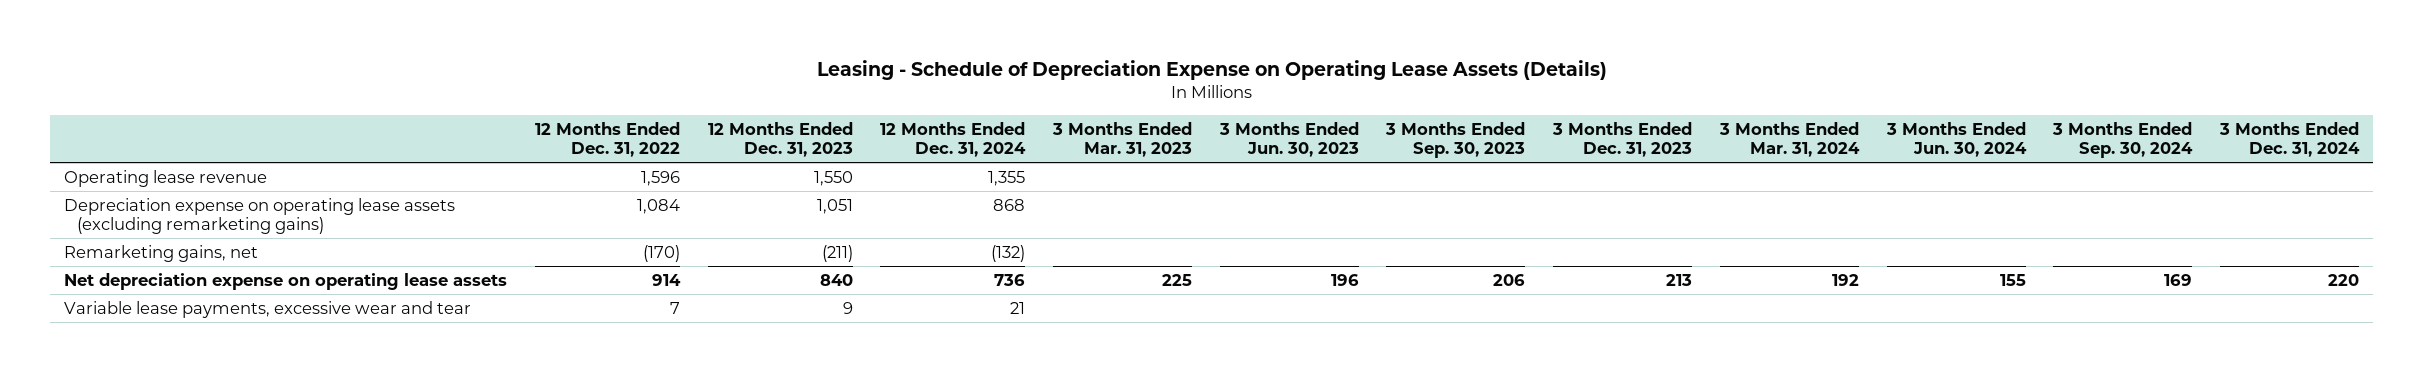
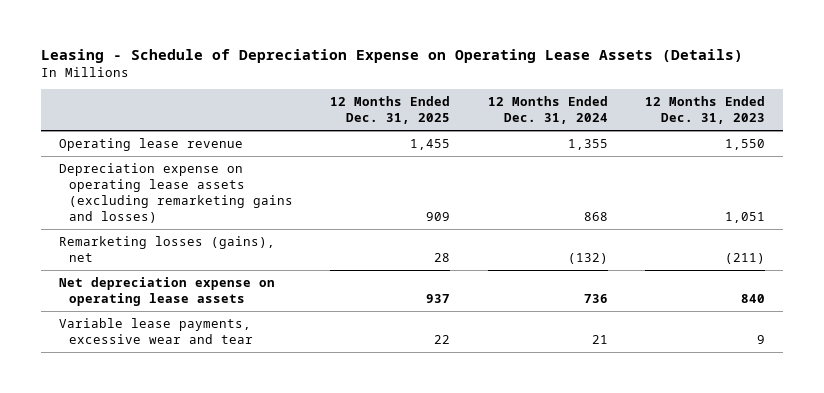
[534,121,680,158] 12 Months Ended Dec. 31, 2022 -> none
[1051,121,1192,158] 3 Months Ended Mar. 31, 2023 -> none
[1218,121,1359,158] 3 Months Ended Jun. 30, 2023 -> none
[1385,121,1526,159] 3 Months Ended Sep. 30, 2023 -> none
[1552,121,1693,158] 3 Months Ended Dec. 31, 2023 -> none
[1718,121,1860,158] 3 Months Ended Mar. 31, 2024 -> none
[1885,121,2027,158] 3 Months Ended Jun. 30, 2024 -> none
[2052,121,2194,159] 3 Months Ended Sep. 30, 2024 -> none
[2219,121,2361,158] 3 Months Ended Dec. 31, 2024 -> none
none -> [330,96,451,125] 12 Months Ended Dec. 31, 2025
[64,197,456,235] Depreciation expense on operating lease assets (excluding remarketing gains) -> [59,162,294,224] Depreciation expense on operating lease assets (excluding remarketing gains and losses)
[64,244,259,262] Remarketing gains, net -> [59,235,276,262] Remarketing losses (gains), net

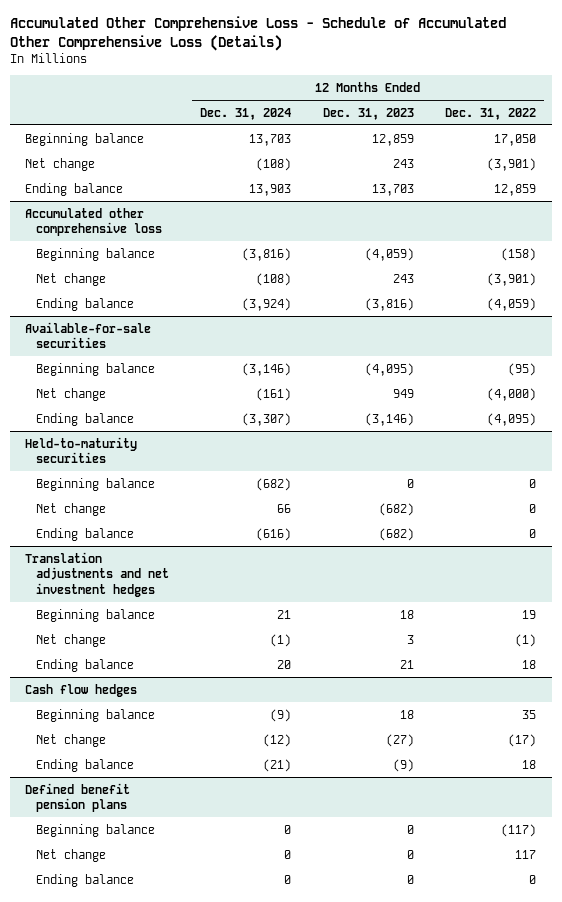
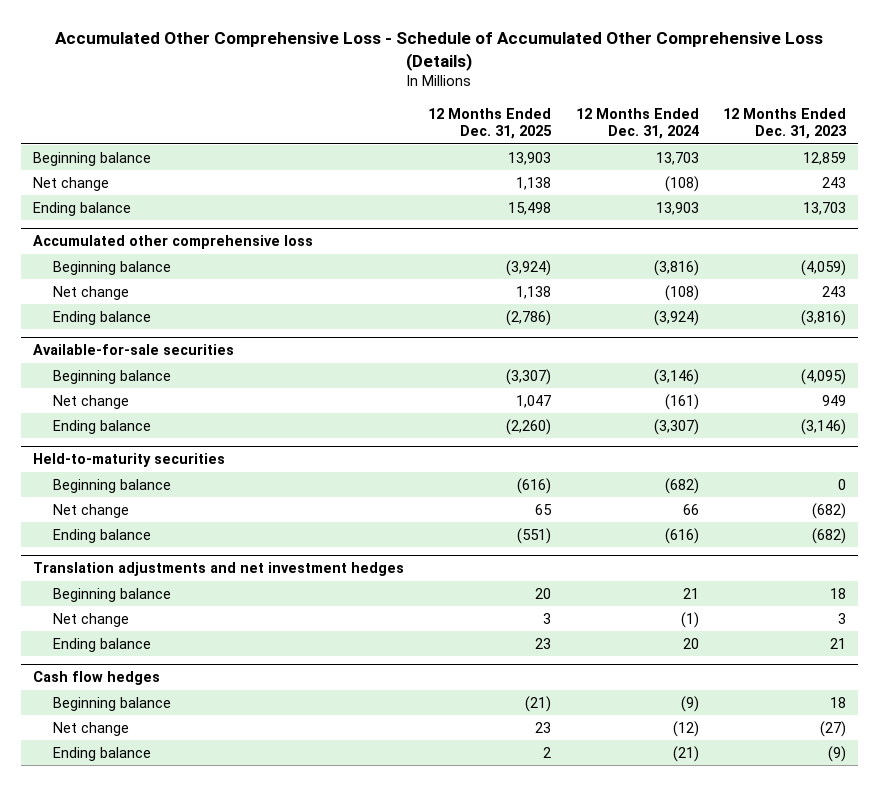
[445,107,537,120] Dec. 31, 2022 -> none
none -> [428,107,553,140] 12 Months Ended Dec. 31, 2025
[25,782,131,813] Defined benefit pension plans -> none
[35,823,155,837] Beginning balance -> none
[35,848,106,862] Net change -> none
[35,873,134,887] Ending balance -> none

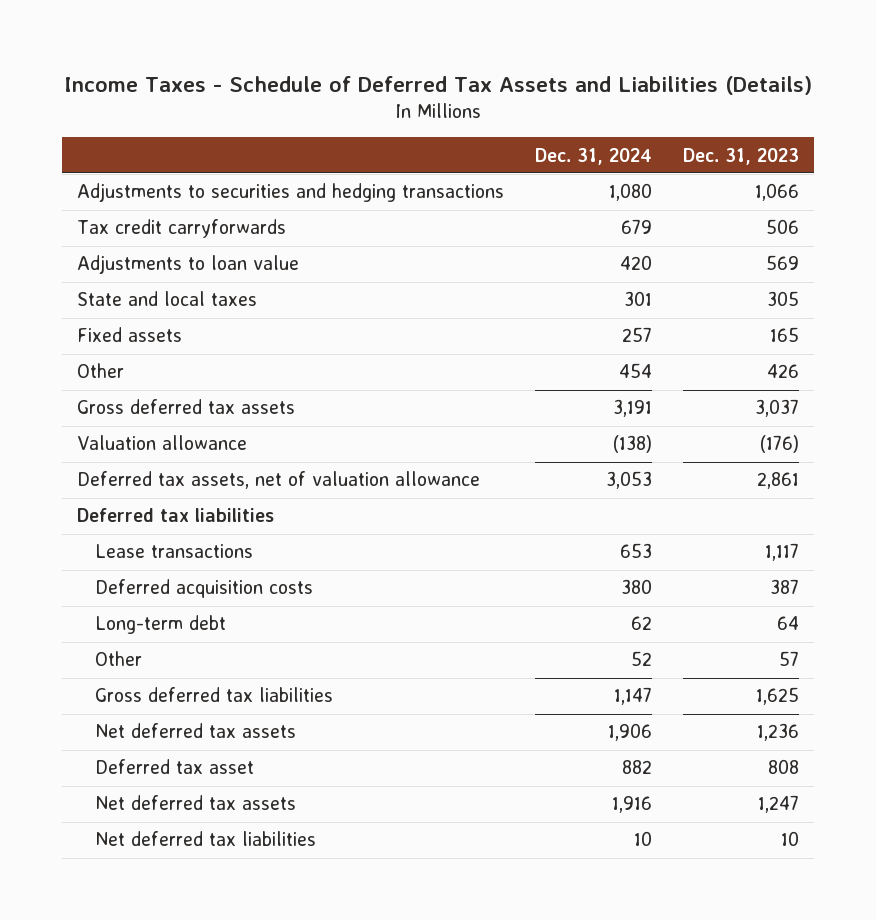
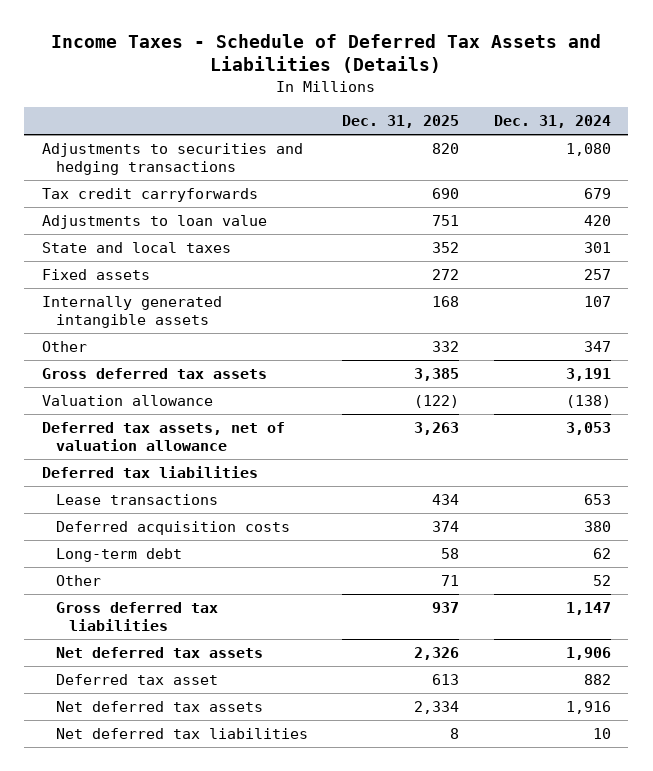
[682,147,799,165] Dec. 31, 2023 -> none
none -> [342,115,460,129] Dec. 31, 2025
none -> [41,296,222,329] Internally generated intangible assets
[618,363,652,379] 454 -> [584,341,612,353] 347

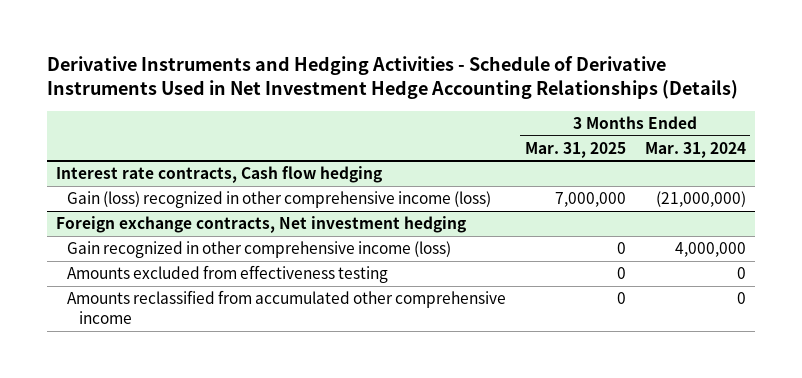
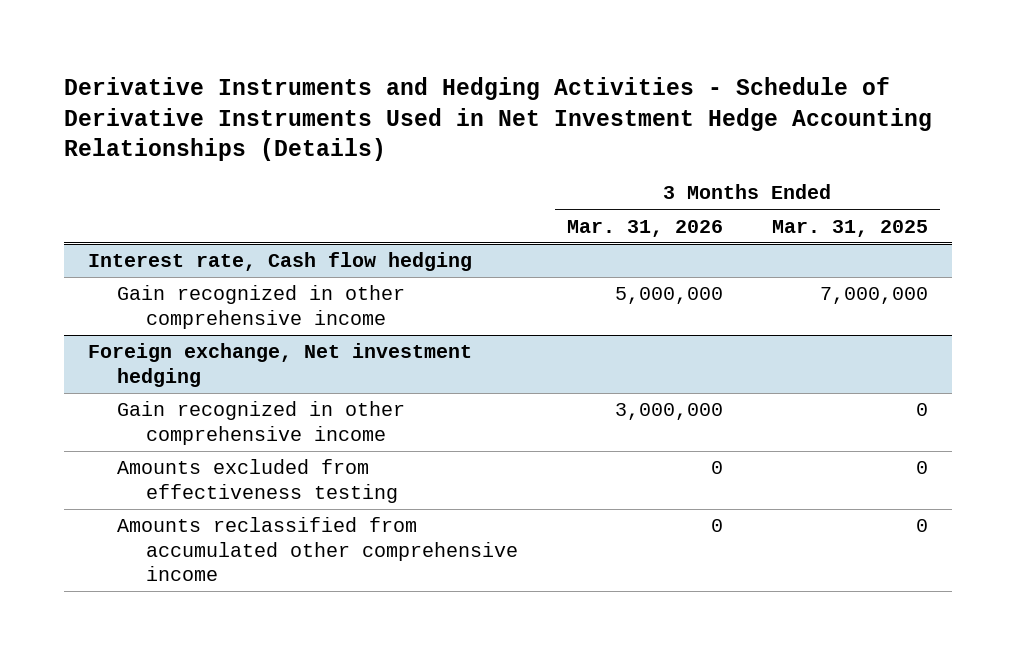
[644,141,746,158] Mar. 31, 2024 -> none
none -> [566,219,723,237] Mar. 31, 2026
[56,166,383,184] Interest rate contracts, Cash flow hedging -> [88,252,473,272] Interest rate, Cash flow hedging
[67,191,492,209] Gain (loss) recognized in other comprehensive income (loss) -> [117,285,406,329] Gain recognized in other comprehensive income
[56,216,467,234] Foreign exchange contracts, Net investment hedging -> [88,343,473,387] Foreign exchange, Net investment hedging
[67,241,452,259] Gain recognized in other comprehensive income (loss) -> [117,401,406,445] Gain recognized in other comprehensive income

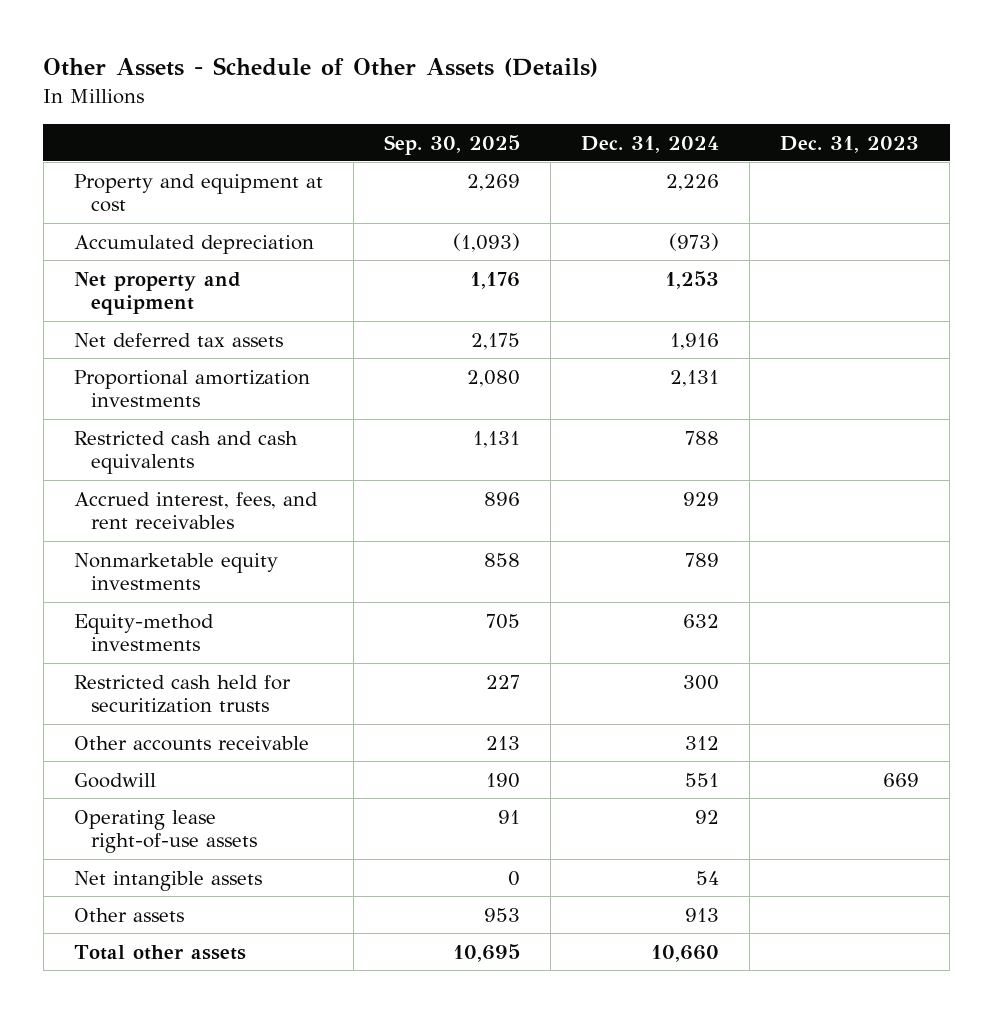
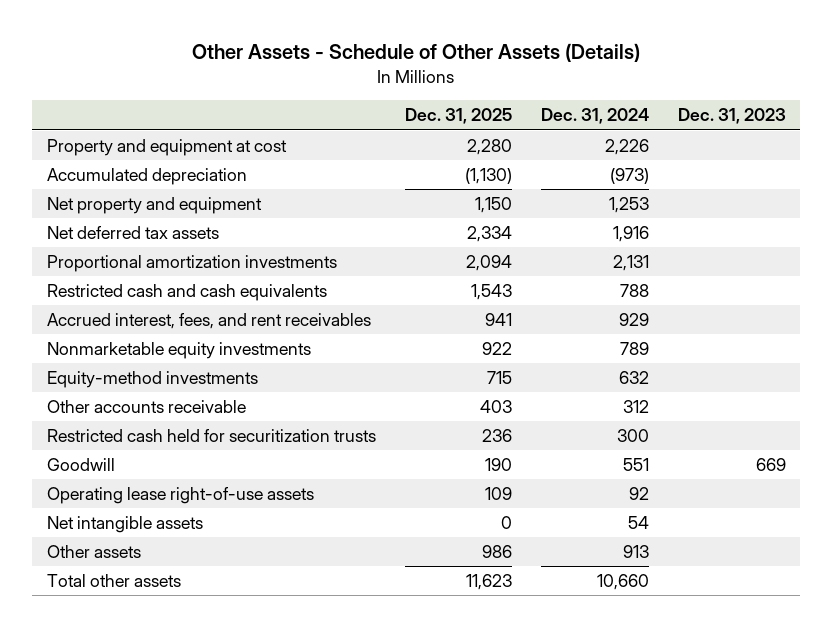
[383,134,520,155] Sep. 30, 2025 -> none
none -> [404,108,512,125] Dec. 31, 2025
[73,674,291,714] Restricted cash held for securitization trusts -> [46,429,376,443] Restricted cash held for securitization trusts

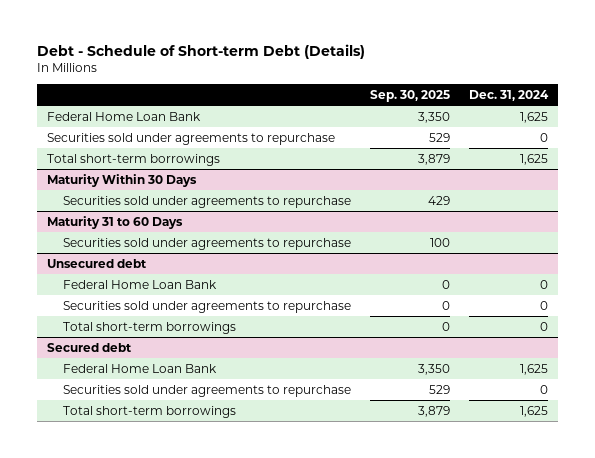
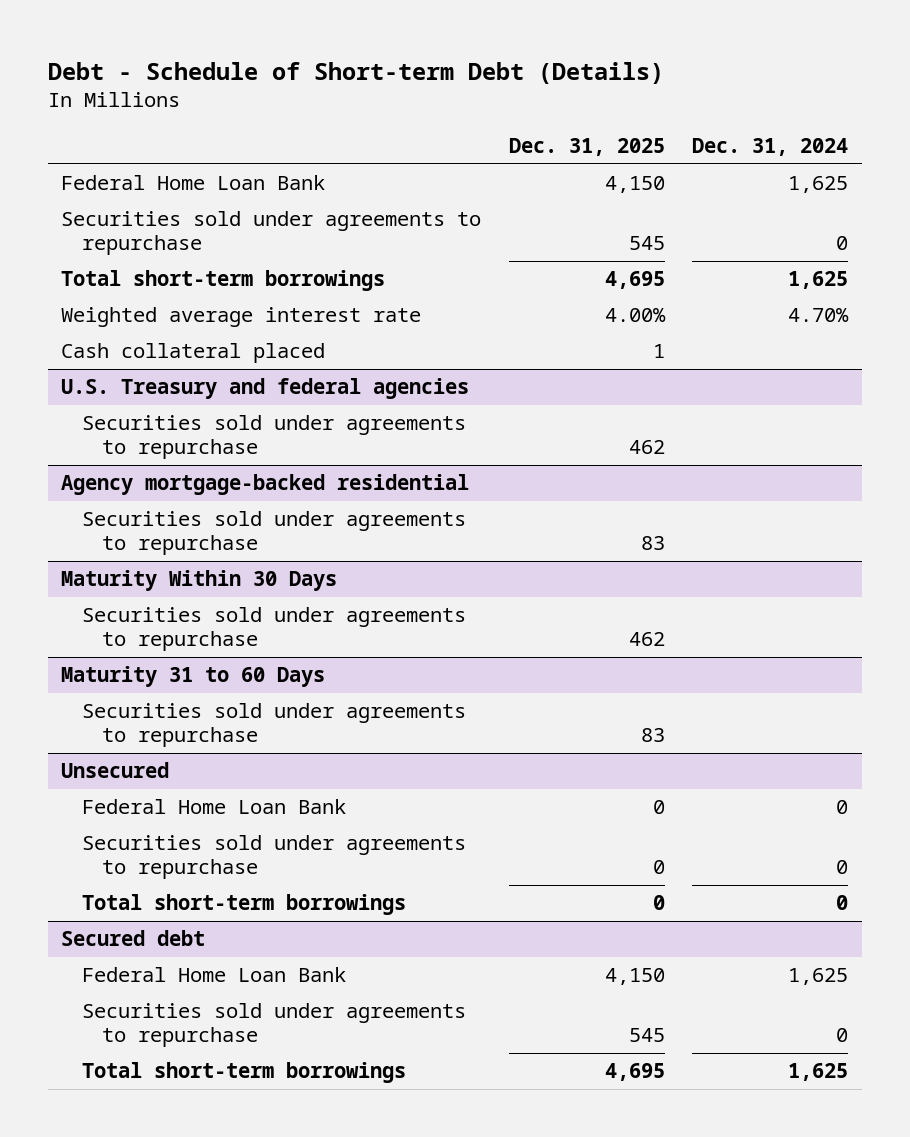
[370,89,451,102] Sep. 30, 2025 -> none
none -> [508,138,665,157] Dec. 31, 2025
none -> [61,307,422,328] Weighted average interest rate
none -> [61,343,326,364] Cash collateral placed
none -> [61,378,470,400] U.S. Treasury and federal agencies
none -> [81,415,466,459] Securities sold under agreements to repurchase
none -> [61,474,470,496] Agency mortgage-backed residential
none -> [81,511,466,555] Securities sold under agreements to repurchase
[46,258,147,268] Unsecured debt -> [61,762,170,779] Unsecured

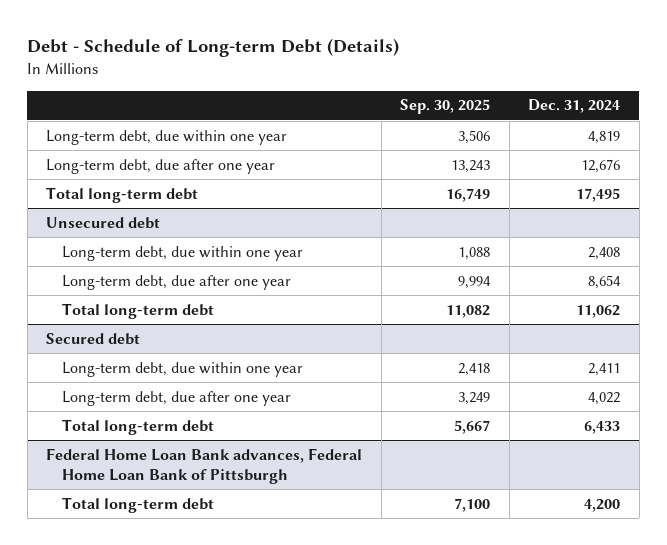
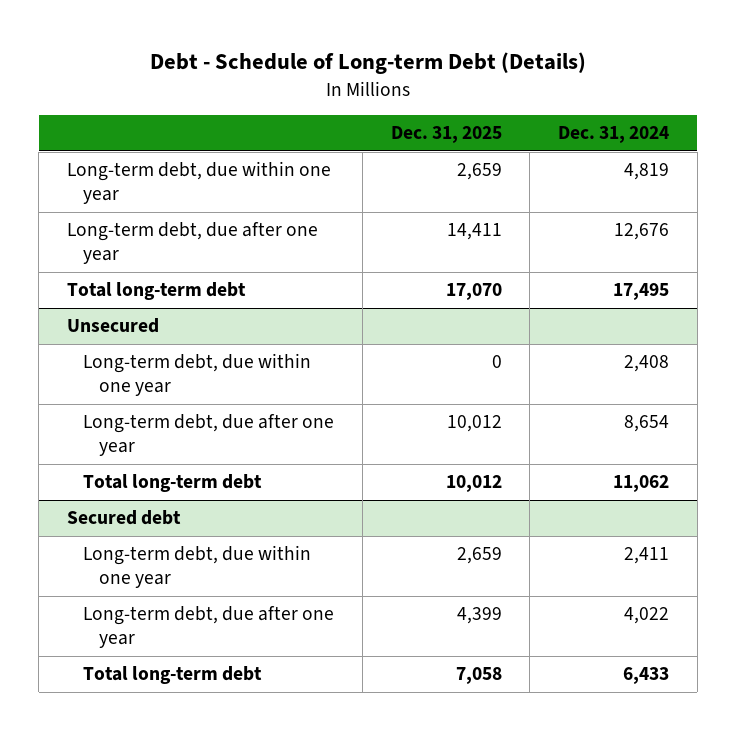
[400,99,491,115] Sep. 30, 2025 -> none
none -> [390,126,502,144] Dec. 31, 2025
[46,216,161,229] Unsecured debt -> [67,318,160,334] Unsecured
[46,447,363,484] Federal Home Loan Bank advances, Federal Home Loan Bank of Pittsburgh -> none
[61,496,214,513] Total long-term debt -> none

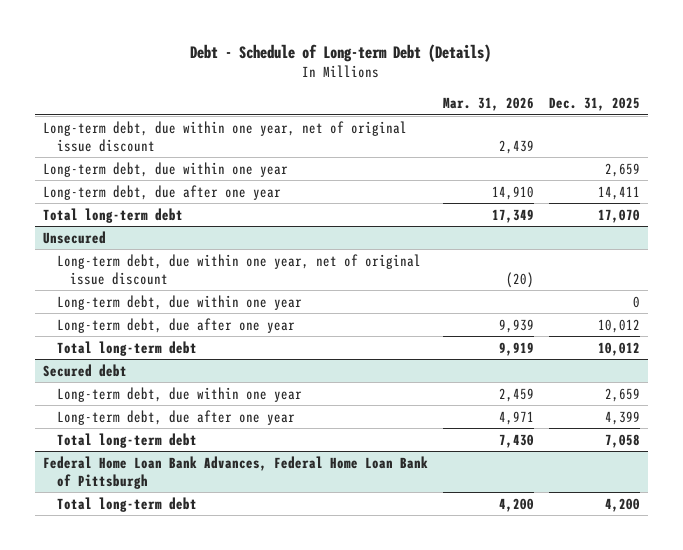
[557,126,669,144] Dec. 31, 2024 -> none
none -> [442,96,534,111] Mar. 31, 2026
none -> [42,120,407,152] Long-term debt, due within one year, net of original issue discount
none -> [56,253,421,285] Long-term debt, due within one year, net of original issue discount
none -> [42,455,428,489] Federal Home Loan Bank Advances, Federal Home Loan Bank of Pittsburgh
none -> [56,496,197,512] Total long-term debt

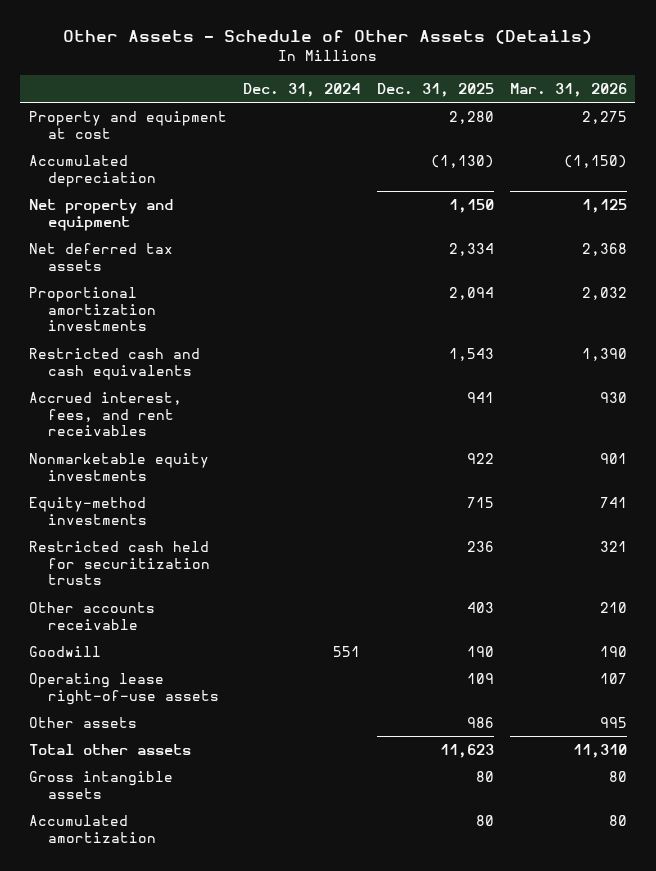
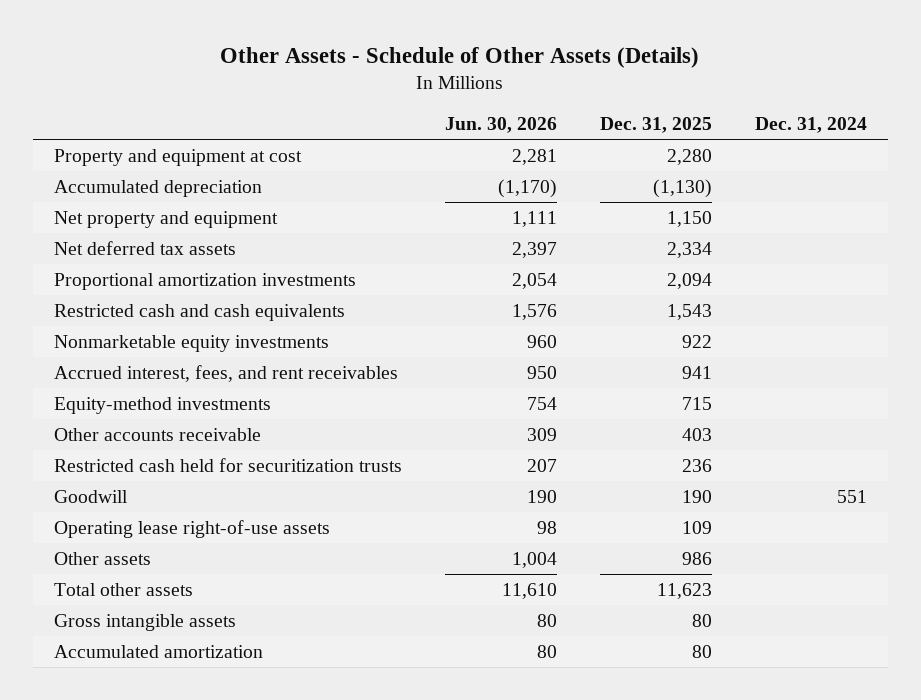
[510,82,628,97] Mar. 31, 2026 -> none
none -> [444,117,557,134] Jun. 30, 2026
[28,392,182,437] Accrued interest, fees, and rent receivables -> [54,364,399,382] Accrued interest, fees, and rent receivables
[28,541,210,586] Restricted cash held for securitization trusts -> [54,457,403,472] Restricted cash held for securitization trusts

